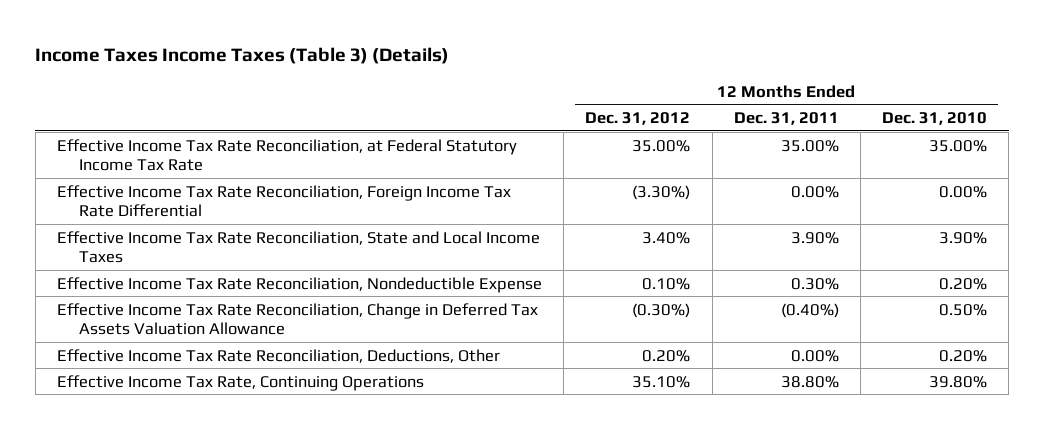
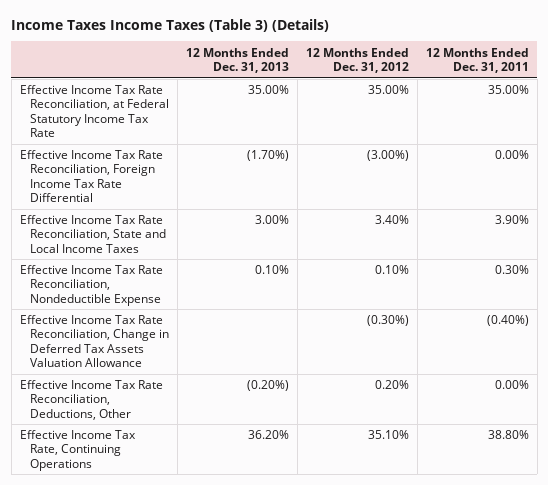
[882,112,988,126] Dec. 31, 2010 -> none
none -> [186,47,290,73] 12 Months Ended Dec. 31, 2013
[632,184,691,200] (3.30%) -> [367,150,410,162] (3.00%)

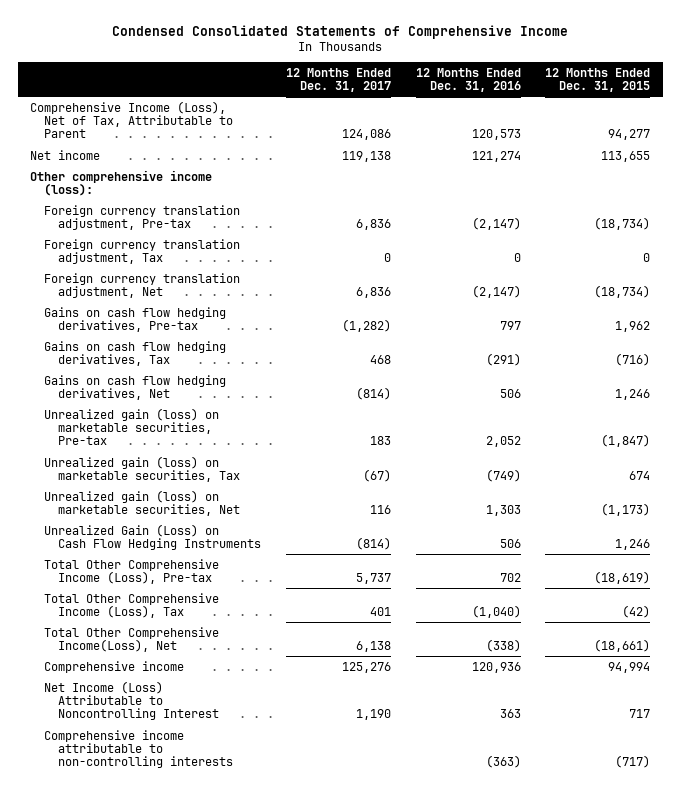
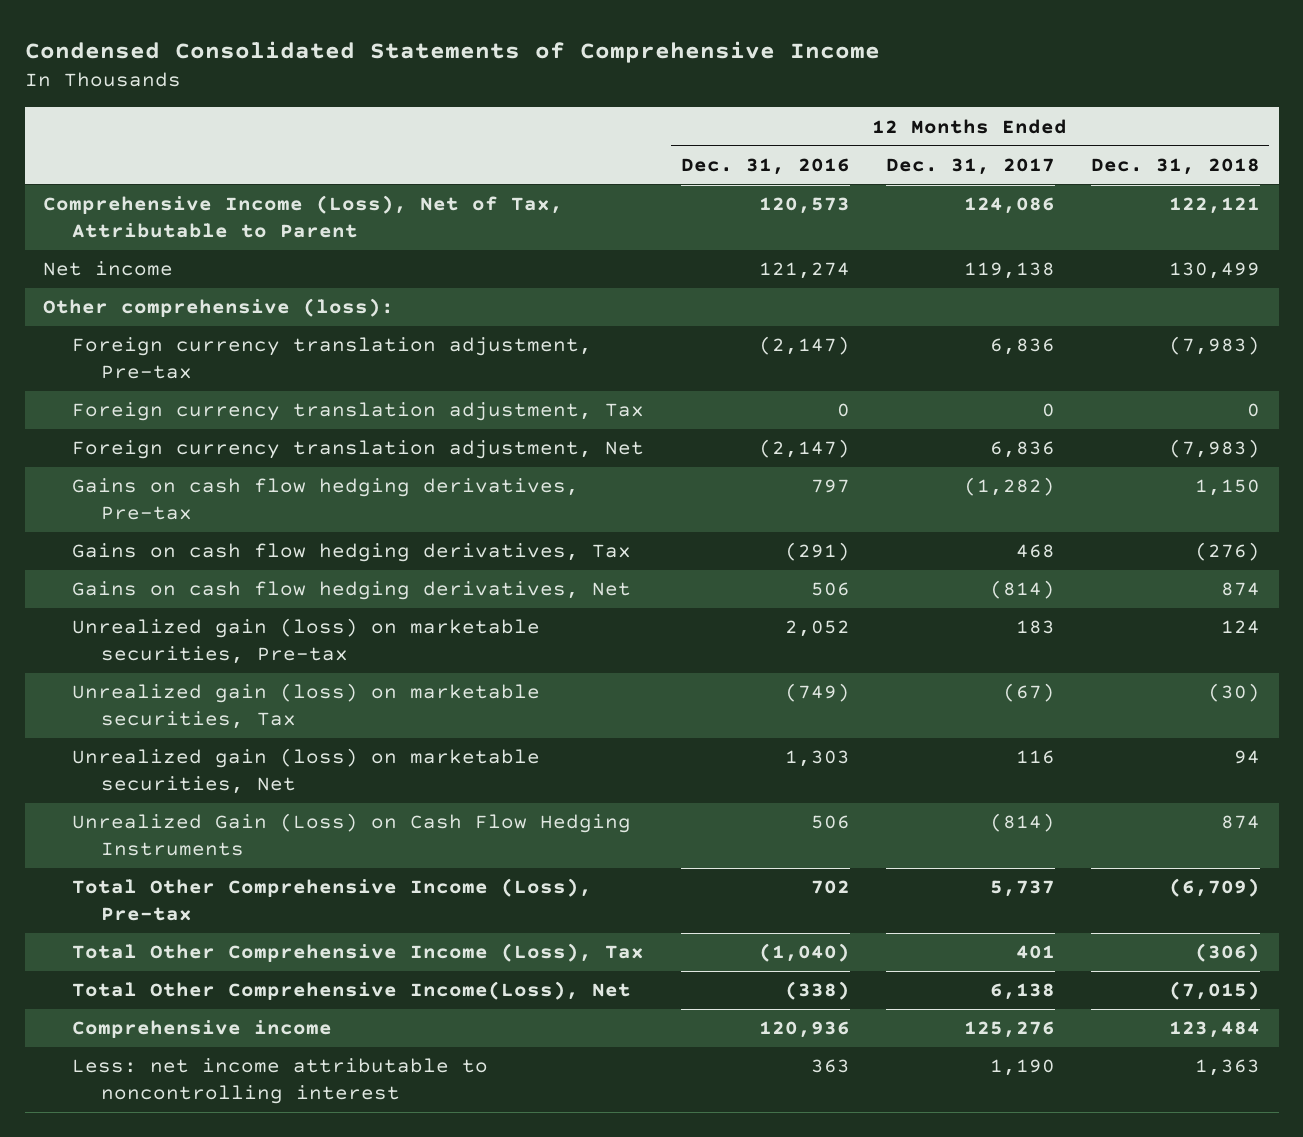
[545,67,651,92] 12 Months Ended Dec. 31, 2015 -> none
none -> [1091,157,1261,175] Dec. 31, 2018
[30,169,213,196] Other comprehensive income (loss): -> [43,298,395,318] Other comprehensive (loss):
[44,729,234,769] Comprehensive income attributable to non-controlling interests -> none
[44,680,220,721] Net Income (Loss) Attributable to Noncontrolling Interest -> [72,1058,489,1104] Less: net income attributable to noncontrolling interest

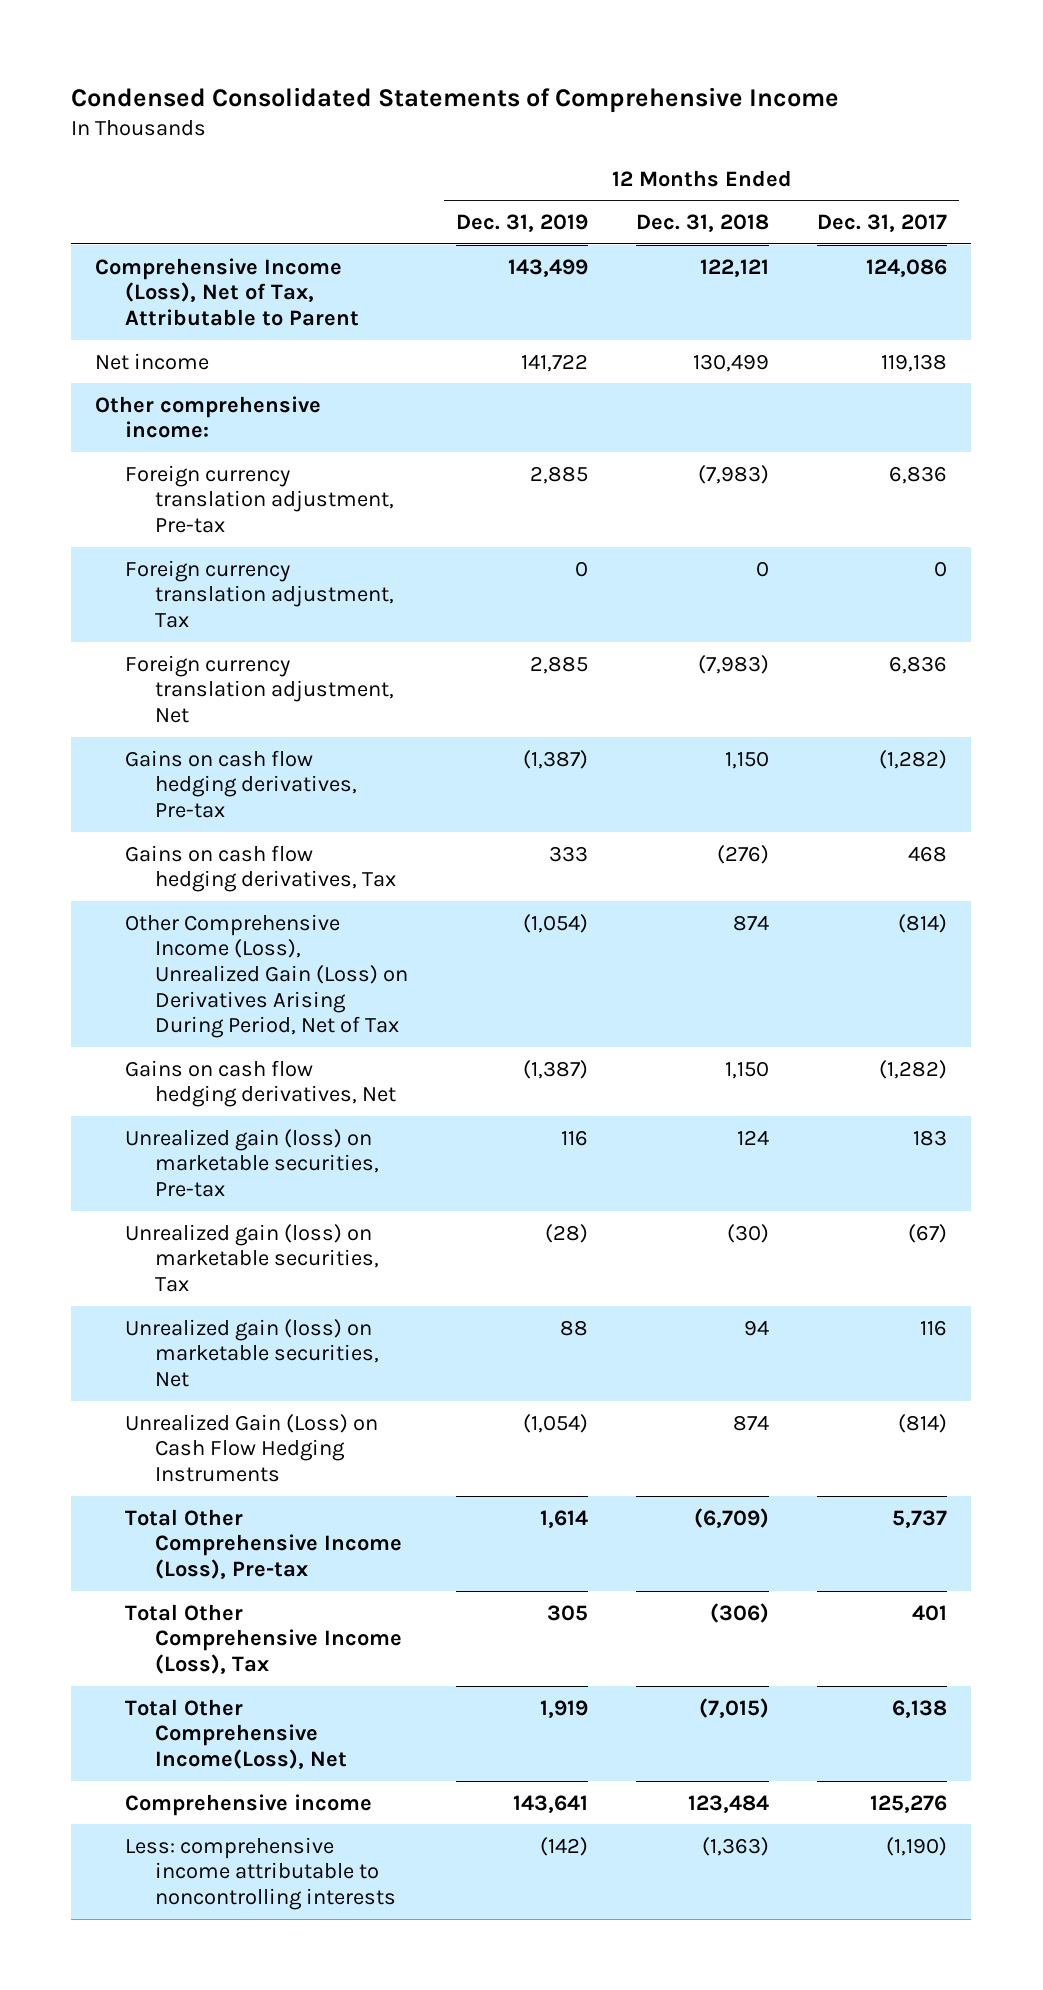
[680,157,850,175] Dec. 31, 2016 -> none
none -> [455,214,588,233] Dec. 31, 2019
[43,298,395,318] Other comprehensive (loss): -> [95,395,322,439] Other comprehensive income:
none -> [125,913,408,1039] Other Comprehensive Income (Loss), Unrealized Gain (Loss) on Derivatives Arising During Period, Net of Tax
[989,580,1055,600] (814) -> [879,1059,948,1079] (1,282)
[1221,582,1261,597] 874 -> [725,1060,770,1079] 1,150
[72,1058,489,1104] Less: net income attributable to noncontrolling interest -> [125,1836,396,1910] Less: comprehensive income attributable to noncontrolling interests
[989,1059,1055,1077] 1,190 -> [886,1836,948,1856] (1,190)
[1195,1059,1261,1077] 1,363 -> [702,1836,770,1856] (1,363)

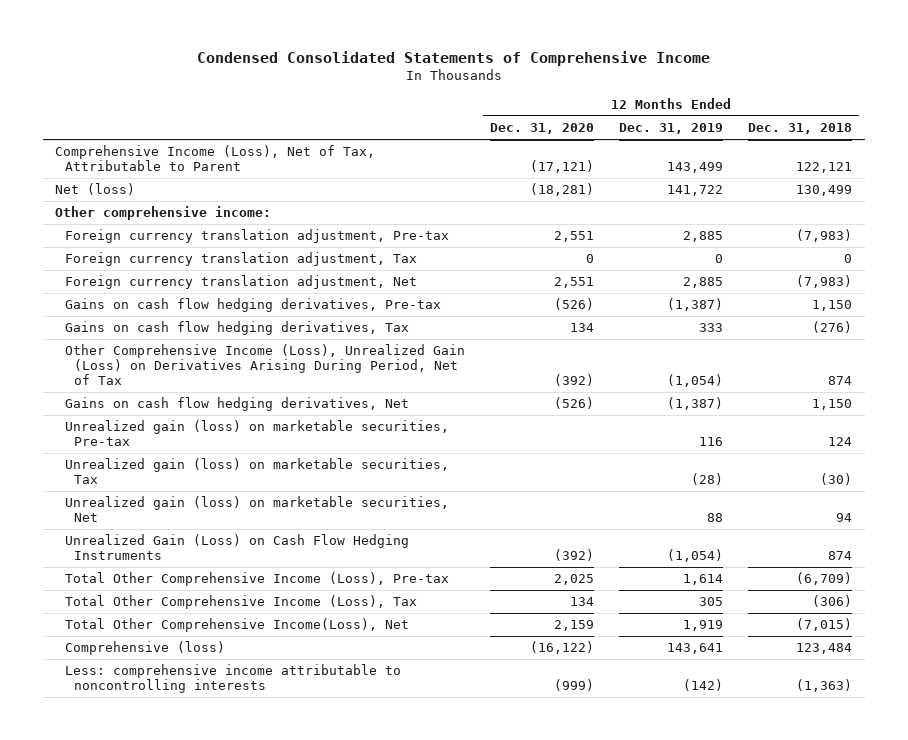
[817,214,948,233] Dec. 31, 2017 -> none
none -> [489,123,594,135] Dec. 31, 2020
[95,352,210,370] Net income -> [55,183,136,196] Net (loss)
[125,1793,373,1816] Comprehensive income -> [64,641,225,656] Comprehensive (loss)

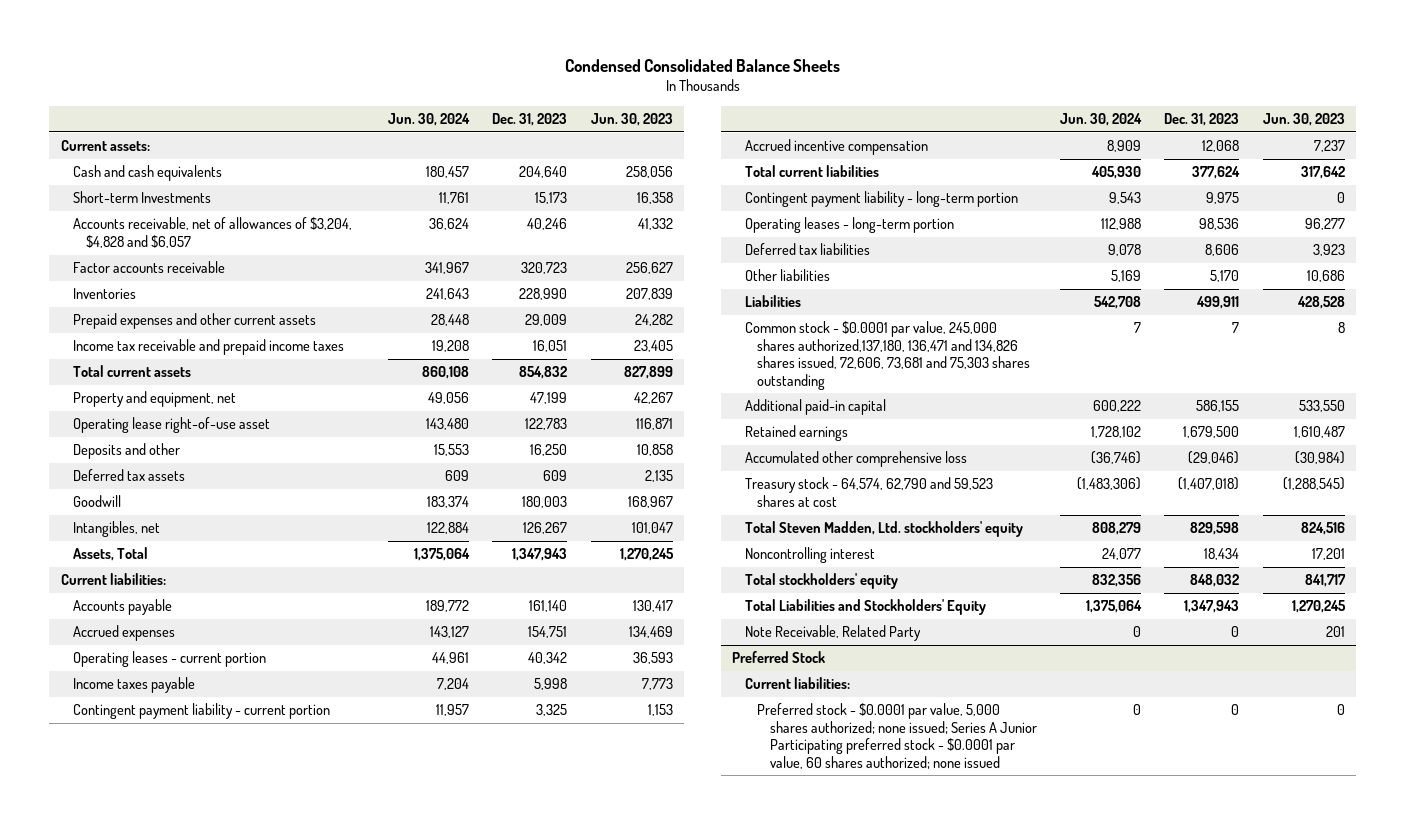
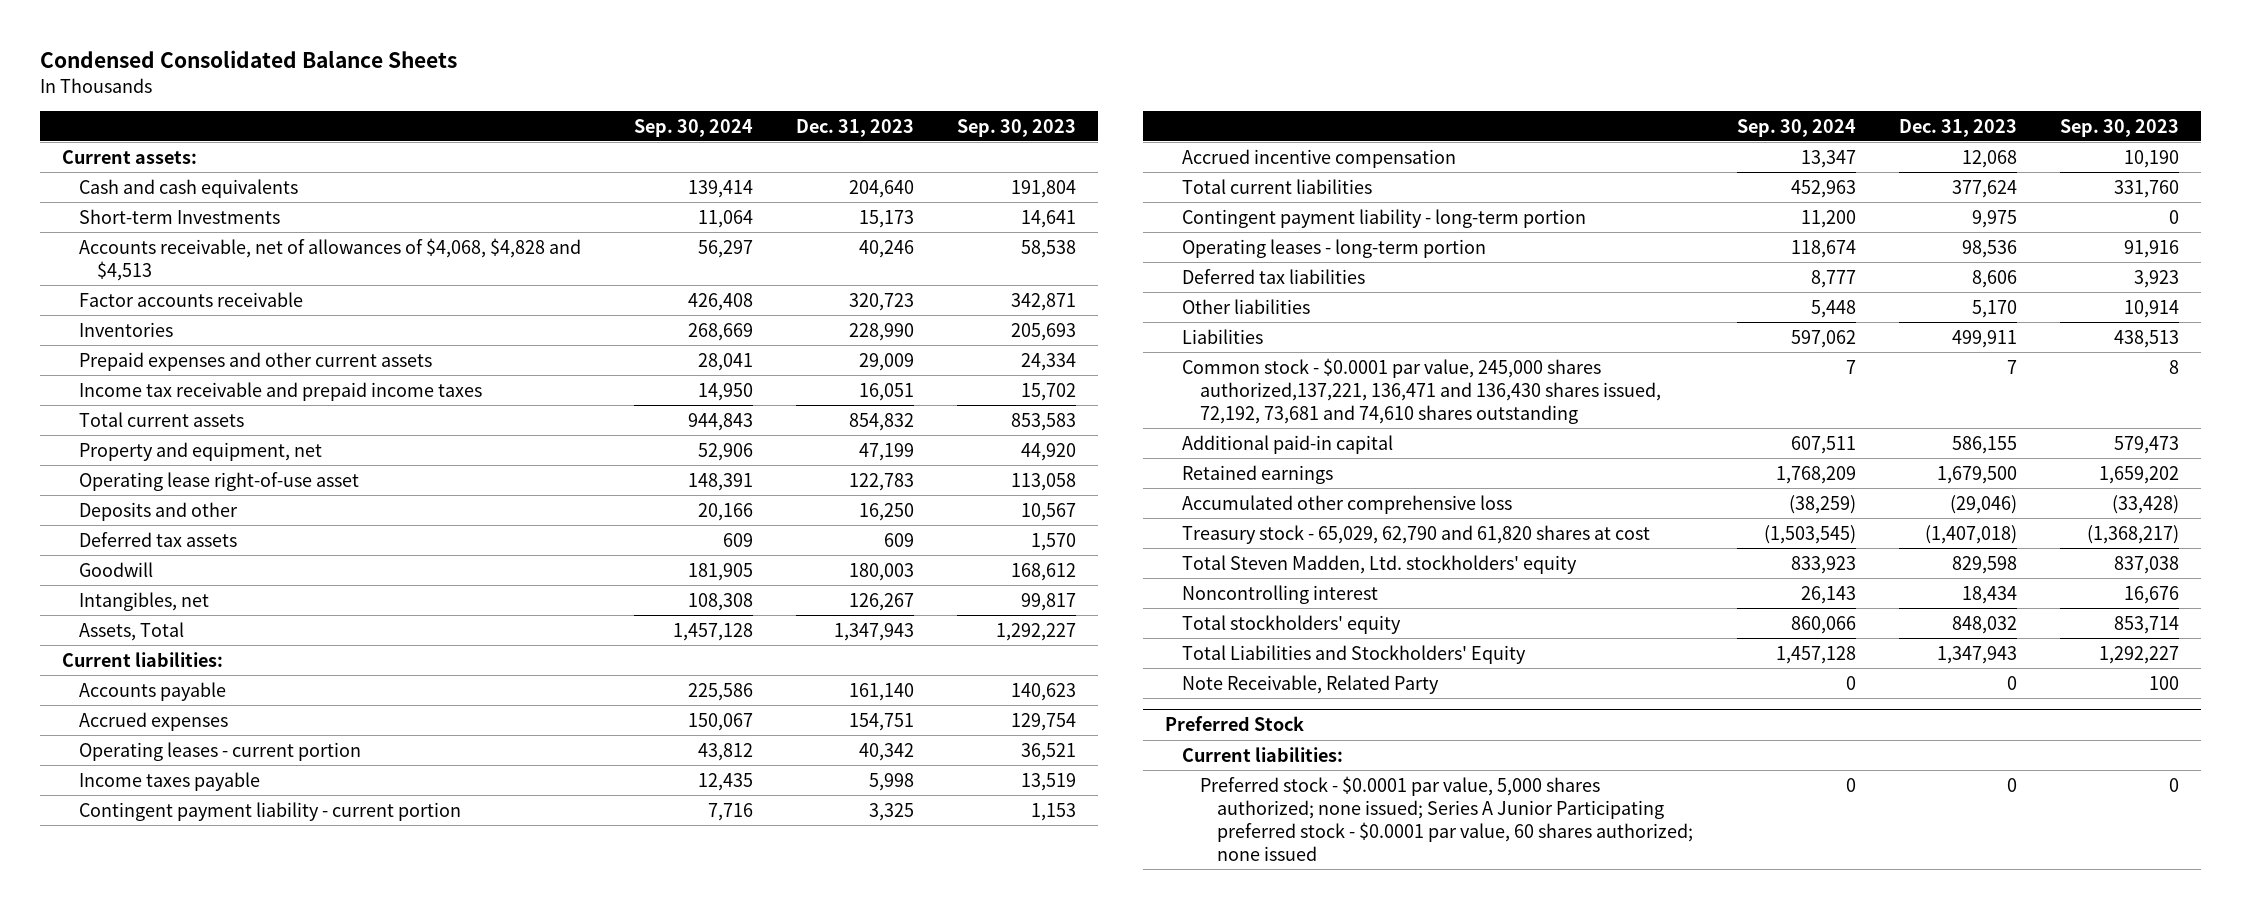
[388,113,471,127] Jun. 30, 2024 -> none
[590,113,673,127] Jun. 30, 2023 -> none
none -> [633,118,753,137] Sep. 30, 2024
none -> [957,118,1077,137] Sep. 30, 2023
[73,217,353,248] Accounts receivable, net of allowances of $3,204, $4,828 and $6,057 -> [79,237,582,281] Accounts receivable, net of allowances of $4,068, $4,828 and $4,513
[744,321,1031,390] Common stock - $0.0001 par value, 245,000 shares authorized,137,180, 136,471 and 134,826 shares issued, 72,606, 73,681 and 75,303 shares outstanding -> [1182,357,1661,424] Common stock - $0.0001 par value, 245,000 shares authorized,137,221, 136,471 and 136,430 shares issued, 72,192, 73,681 and 74,610 shares outstanding
[744,477,993,507] Treasury stock - 64,574, 62,790 and 59,523 shares at cost -> [1182,524,1651,544] Treasury stock - 65,029, 62,790 and 61,820 shares at cost

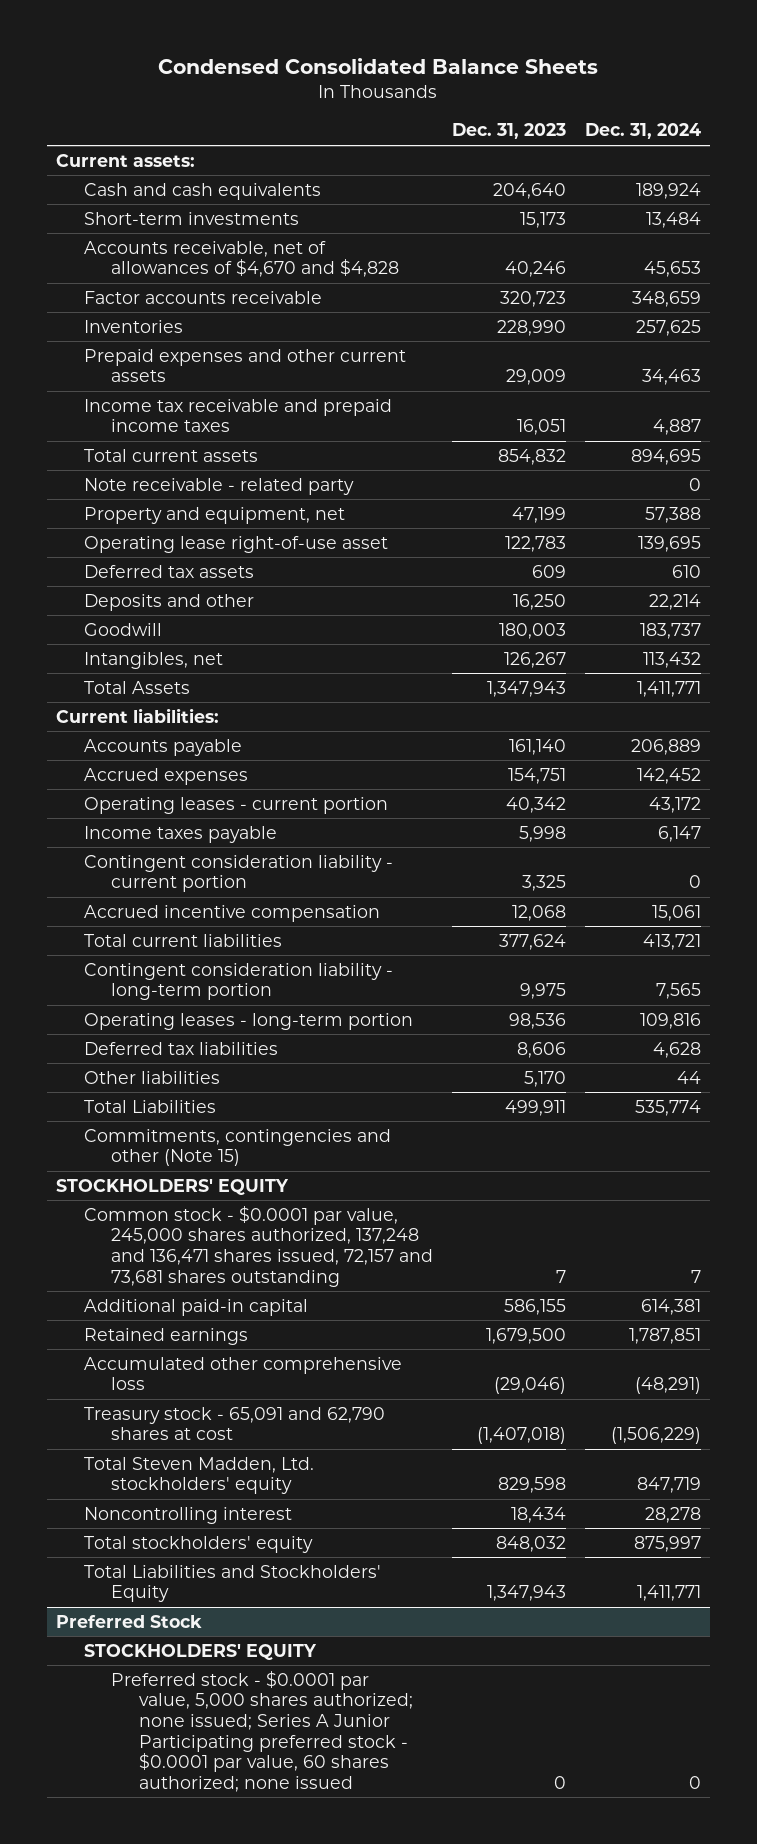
[633,118,753,137] Sep. 30, 2024 -> none
[957,118,1077,137] Sep. 30, 2023 -> none
none -> [584,123,701,140] Dec. 31, 2024
[79,208,281,224] Short-term Investments -> [83,211,299,225] Short-term investments
[79,237,582,281] Accounts receivable, net of allowances of $4,068, $4,828 and $4,513 -> [83,240,400,278] Accounts receivable, net of allowances of $4,670 and $4,828
none -> [83,477,354,495] Note receivable - related party
[79,501,239,521] Deposits and other -> [83,593,254,611] Deposits and other
[79,621,185,641] Assets, Total -> [83,680,190,694] Total Assets
[79,801,462,821] Contingent payment liability - current portion -> [83,854,393,893] Contingent consideration liability - current portion
[1182,208,1587,228] Contingent payment liability - long-term portion -> [83,962,393,1001] Contingent consideration liability - long-term portion
[1182,328,1264,344] Liabilities -> [83,1099,216,1113] Total Liabilities
none -> [83,1128,391,1167] Commitments, contingencies and other (Note 15)
none -> [55,1178,289,1195] STOCKHOLDERS' EQUITY
[1182,357,1661,424] Common stock - $0.0001 par value, 245,000 shares authorized,137,221, 136,471 and 136,430 shares issued, 72,192, 73,681 and 74,610 shares outstanding -> [83,1205,434,1287] Common stock - $0.0001 par value, 245,000 shares authorized, 137,248 and 136,471 shares issued, 72,157 and 73,681 shares outstanding
[1182,524,1651,544] Treasury stock - 65,029, 62,790 and 61,820 shares at cost -> [83,1406,385,1441] Treasury stock - 65,091 and 62,790 shares at cost
[1182,674,1440,694] Note Receivable, Related Party -> none
[1182,746,1344,762] Current liabilities: -> none
none -> [83,1643,317,1660] STOCKHOLDERS' EQUITY

